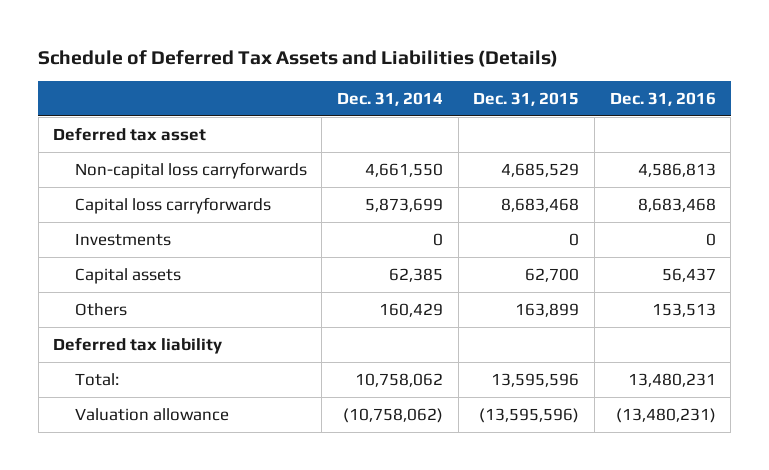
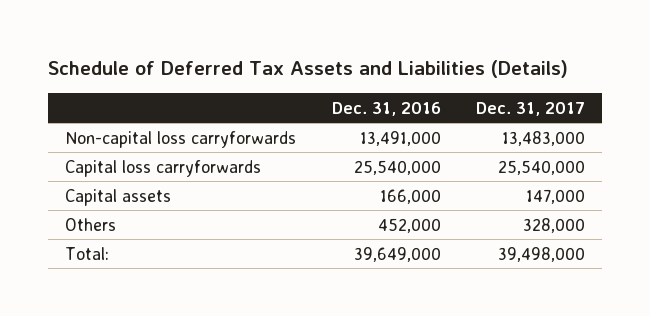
[336,91,443,106] Dec. 31, 2014 -> none
[473,91,580,106] Dec. 31, 2015 -> none
none -> [475,101,585,116] Dec. 31, 2017
[53,126,207,141] Deferred tax asset -> none
[74,232,171,246] Investments -> none
[53,336,223,354] Deferred tax liability -> none
[74,407,229,421] Valuation allowance -> none
[637,162,716,177] 4,586,813 -> [359,130,441,146] 13,491,000
[637,197,716,212] 8,683,468 -> [353,159,441,175] 25,540,000
[661,267,716,282] 56,437 -> [379,188,441,204] 166,000
[651,302,716,317] 153,513 -> [377,217,441,233] 452,000
[627,372,716,387] 13,480,231 -> [353,246,441,262] 39,649,000

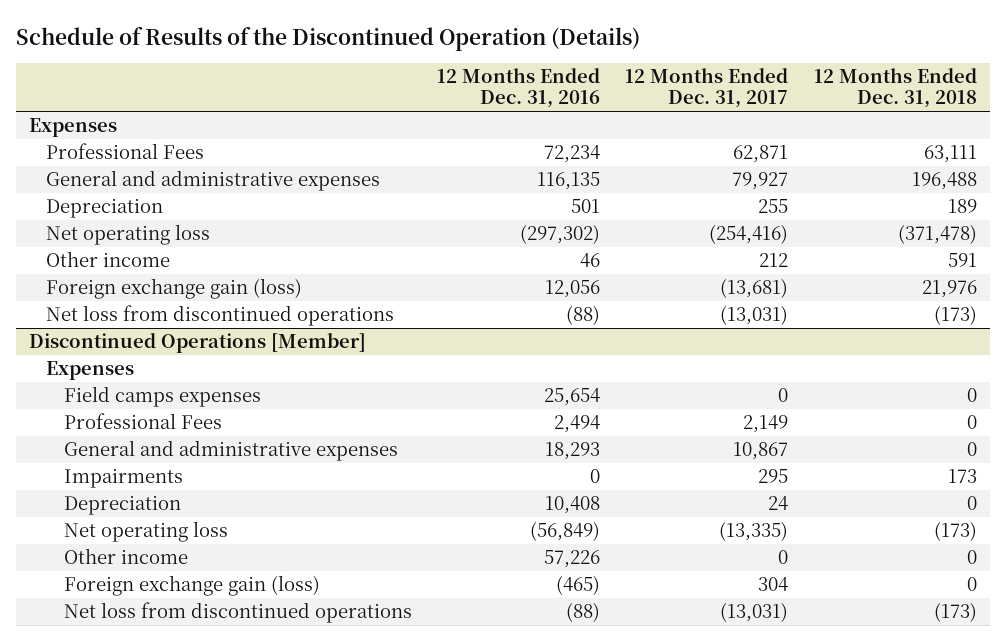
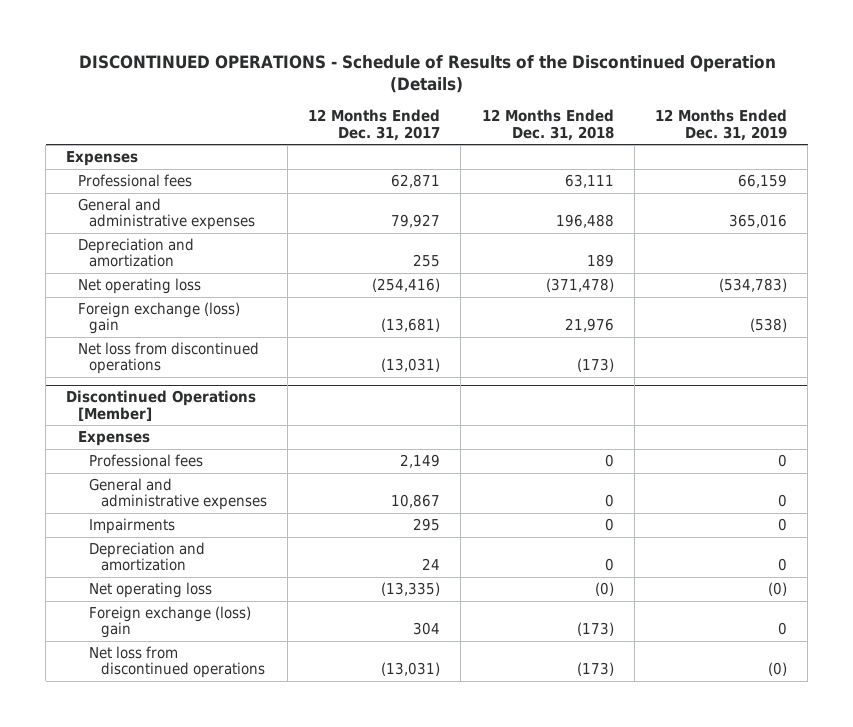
[16,26,641,51] Schedule of Results of the Discontinued Operation (Details) -> [78,54,776,93] DISCONTINUED OPERATIONS - Schedule of Results of the Discontinued Operation (Details)
[436,68,600,109] 12 Months Ended Dec. 31, 2016 -> none
none -> [655,109,788,141] 12 Months Ended Dec. 31, 2019
[46,143,205,160] Professional Fees -> [77,174,192,188] Professional fees
[46,198,164,219] Depreciation -> [77,238,194,268] Depreciation and amortization
[46,251,171,268] Other income -> none
[46,278,303,300] Foreign exchange gain (loss) -> [77,302,240,335] Foreign exchange (loss) gain
[63,386,261,408] Field camps expenses -> none
[63,413,222,430] Professional Fees -> [89,454,204,468] Professional fees
[63,548,188,565] Other income -> none
[947,469,977,484] 173 -> [604,518,614,532] 0
[63,495,181,516] Depreciation -> [89,542,206,572] Depreciation and amortization
[933,521,977,542] (173) -> [594,582,614,597] (0)
[63,575,320,597] Foreign exchange gain (loss) -> [89,606,252,639] Foreign exchange (loss) gain
[966,577,977,592] 0 -> [576,622,614,637] (173)

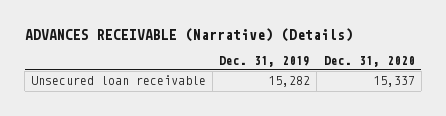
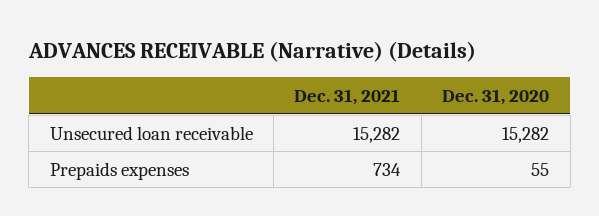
[219,55,311,67] Dec. 31, 2019 -> none
none -> [294,88,401,105] Dec. 31, 2021
[372,76,415,88] 15,337 -> [502,126,550,143] 15,282
none -> [49,161,189,180] Prepaids expenses

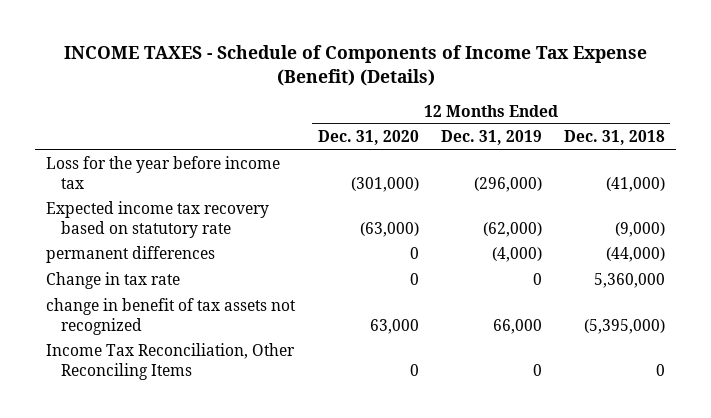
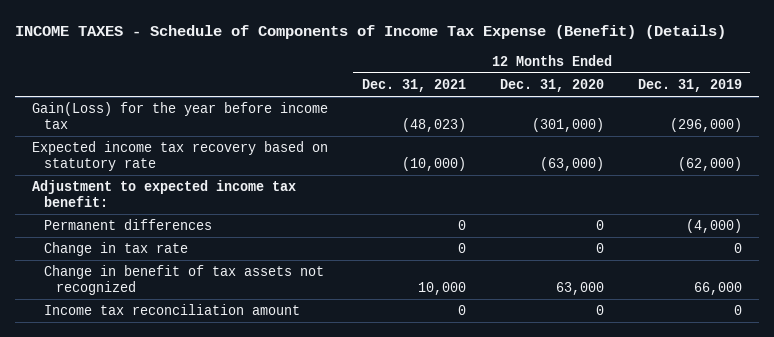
[563,130,665,146] Dec. 31, 2018 -> none
none -> [361,79,466,93] Dec. 31, 2021
[46,156,281,189] Loss for the year before income tax -> [31,102,328,130] Gain(Loss) for the year before income tax
none -> [31,180,296,208] Adjustment to expected income tax benefit:
[46,246,216,264] permanent differences -> [43,219,212,231] Permanent differences
[46,298,297,335] change in benefit of tax assets not recognized -> [43,265,324,296] Change in benefit of tax assets not recognized
[46,343,296,380] Income Tax Reconciliation, Other Reconciling Items -> [43,304,300,316] Income tax reconciliation amount

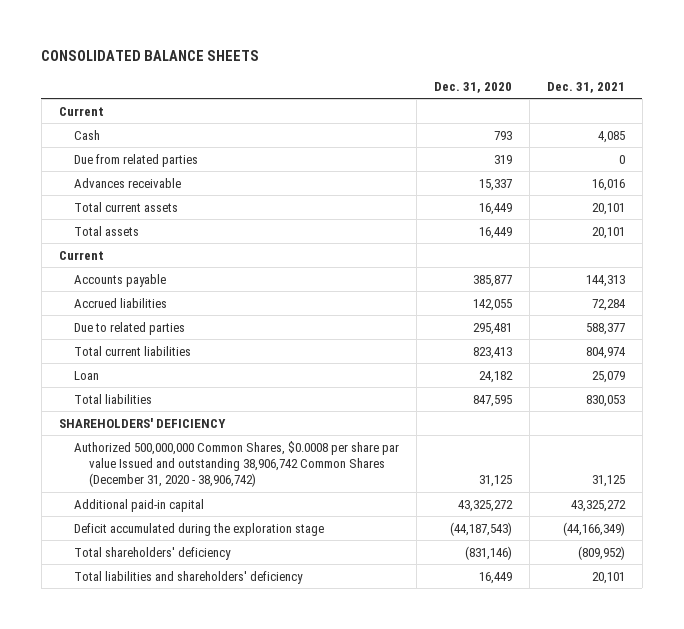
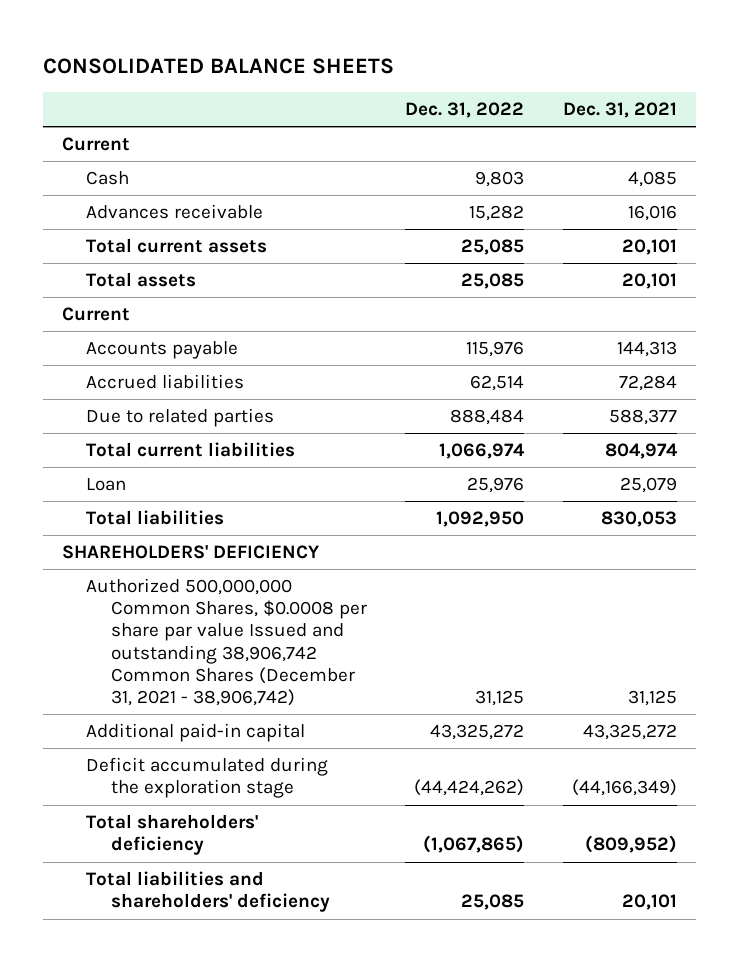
[433,81,512,93] Dec. 31, 2020 -> none
none -> [405,101,525,118] Dec. 31, 2022
[74,153,199,167] Due from related parties -> none
[74,440,400,488] Authorized 500,000,000 Common Shares, $0.0008 per share par value Issued and outstanding 38,906,742 Common Shares (December 31, 2020 - 38,906,742) -> [86,578,367,706] Authorized 500,000,000 Common Shares, $0.0008 per share par value Issued and outstanding 38,906,742 Common Shares (December 31, 2021 - 38,906,742)

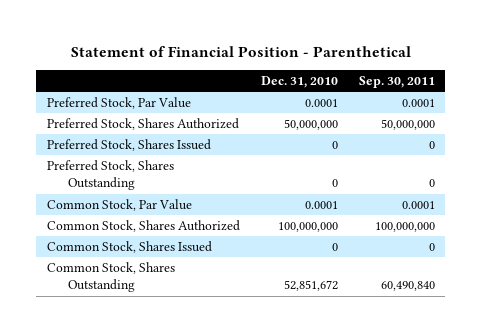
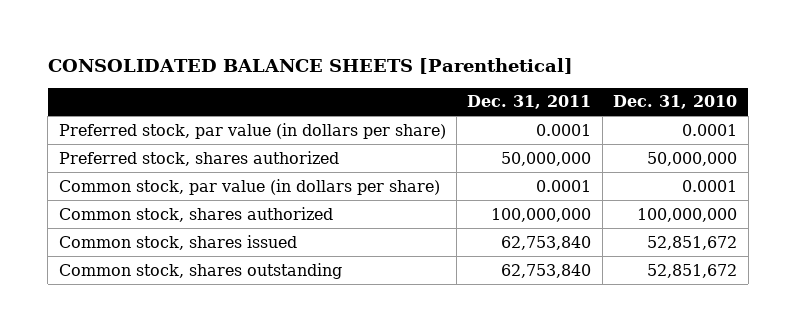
[70,45,411,57] Statement of Financial Position - Parenthetical -> [47,58,573,75] CONSOLIDATED BALANCE SHEETS [Parenthetical]
[358,76,435,89] Sep. 30, 2011 -> none
none -> [467,95,592,110] Dec. 31, 2011
[46,139,211,152] Preferred Stock, Shares Issued -> none
[46,160,174,191] Preferred Stock, Shares Outstanding -> none
[46,97,191,110] Preferred Stock, Par Value -> [58,122,446,139] Preferred stock, par value (in dollars per share)
[46,118,239,131] Preferred Stock, Shares Authorized -> [58,150,339,166] Preferred stock, shares authorized
[46,199,192,212] Common Stock, Par Value -> [58,178,440,195] Common stock, par value (in dollars per share)
[46,220,240,233] Common Stock, Shares Authorized -> [58,206,333,222] Common stock, shares authorized
[46,241,212,254] Common Stock, Shares Issued -> [58,234,297,250] Common stock, shares issued
[331,243,338,252] 0 -> [647,235,738,250] 52,851,672
[46,262,175,293] Common Stock, Shares Outstanding -> [58,262,342,279] Common stock, shares outstanding

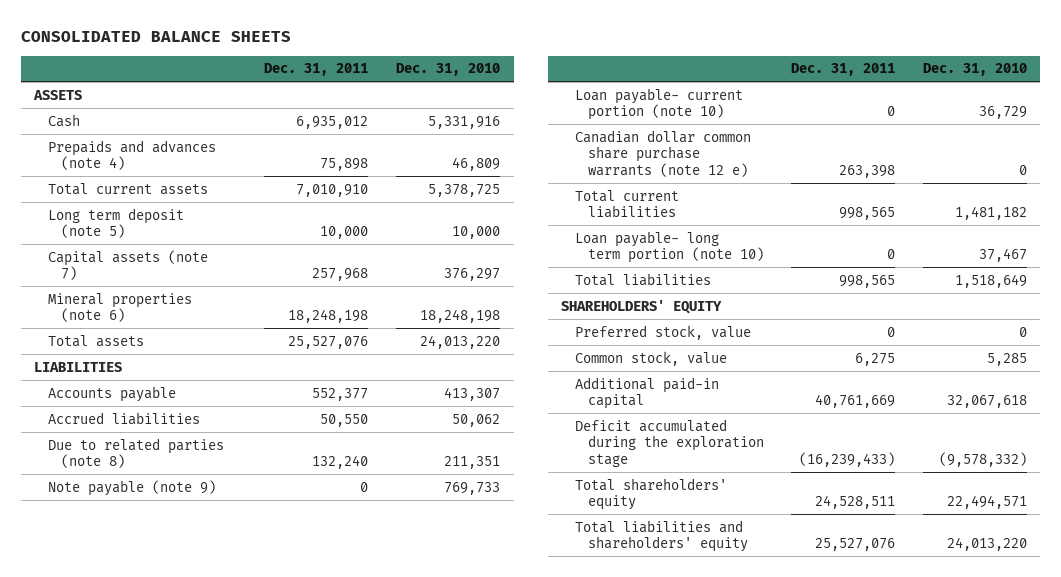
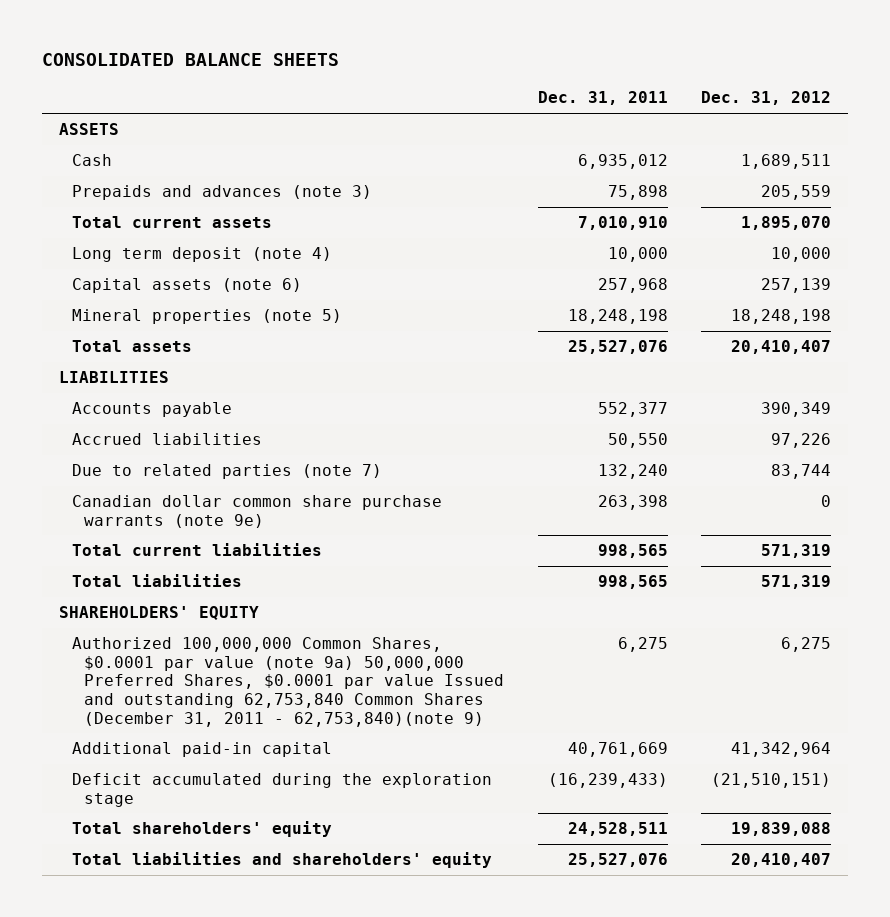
[395,63,500,77] Dec. 31, 2010 -> none
none -> [701,91,832,106] Dec. 31, 2012
[47,139,216,171] Prepaids and advances (note 4) -> [71,185,372,201] Prepaids and advances (note 3)
[47,207,184,239] Long term deposit (note 5) -> [71,247,332,263] Long term deposit (note 4)
[47,249,208,281] Capital assets (note 7) -> [71,278,302,294] Capital assets (note 6)
[47,292,192,323] Mineral properties (note 6) -> [71,309,342,325] Mineral properties (note 5)
[47,479,216,496] Note payable (note 9) -> none
[574,87,743,121] Loan payable- current portion (note 10) -> none
[47,437,224,469] Due to related parties (note 8) -> [71,464,382,480] Due to related parties (note 7)
[574,129,751,177] Canadian dollar common share purchase warrants (note 12 e) -> [71,495,442,528] Canadian dollar common share purchase warrants (note 9e)
[574,230,764,264] Loan payable- long term portion (note 10) -> none
[574,324,751,340] Preferred stock, value -> none
[574,350,727,366] Common stock, value -> [71,637,505,727] Authorized 100,000,000 Common Shares, $0.0001 par value (note 9a) 50,000,000 Preferred Shares, $0.0001 par value Issued and outstanding 62,753,840 Common Shares (December 31, 2011 - 62,753,840)(note 9)

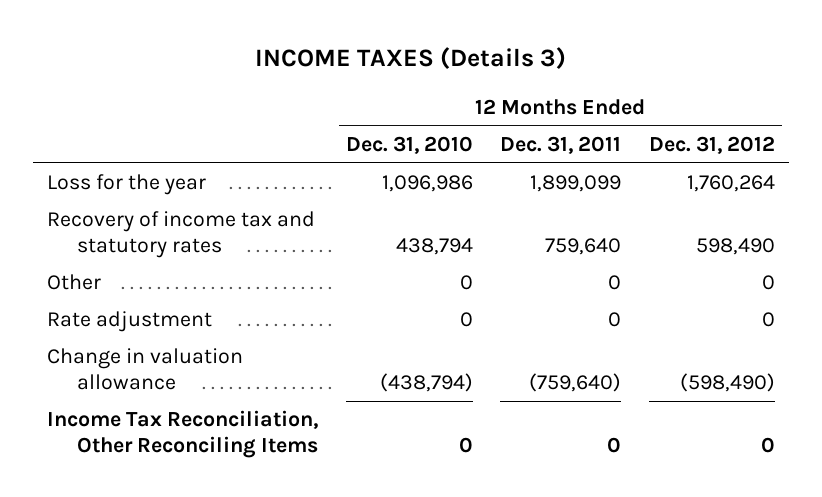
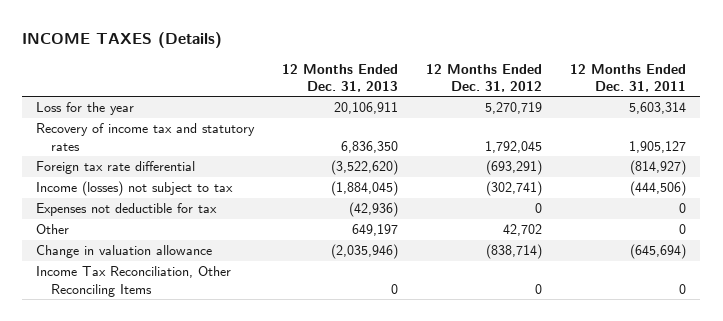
[254,47,566,70] INCOME TAXES (Details 3) -> [22,32,223,49] INCOME TAXES (Details)
[345,135,473,154] Dec. 31, 2010 -> none
none -> [282,63,399,92] 12 Months Ended Dec. 31, 2013
[46,311,212,333] Rate adjustment -> none
[530,175,622,193] 1,899,099 -> [629,102,687,115] 5,603,314
[687,175,776,193] 1,760,264 -> [485,102,543,115] 5,270,719
[545,238,622,256] 759,640 -> [629,140,687,153] 1,905,127
[696,238,776,256] 598,490 -> [485,140,543,153] 1,792,045
none -> [36,161,196,175] Foreign tax rate differential
none -> [36,181,234,197] Income (losses) not subject to tax
none -> [36,203,218,217] Expenses not deductible for tax
[762,275,776,291] 0 -> [503,224,543,237] 42,702
[529,373,622,393] (759,640) -> [630,244,687,260] (645,694)
[680,373,776,393] (598,490) -> [486,244,543,260] (838,714)

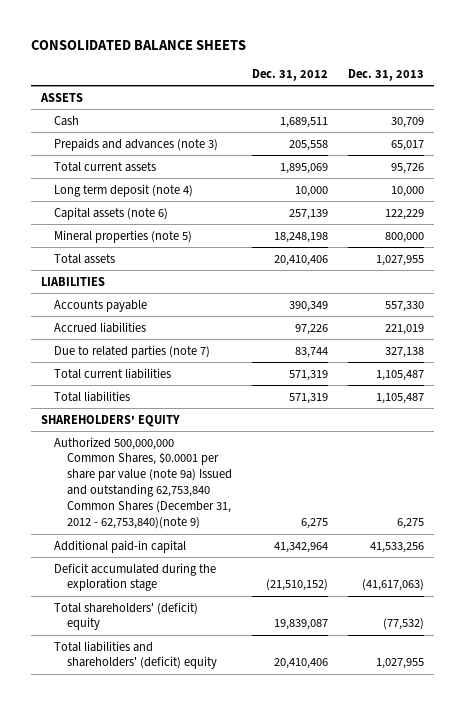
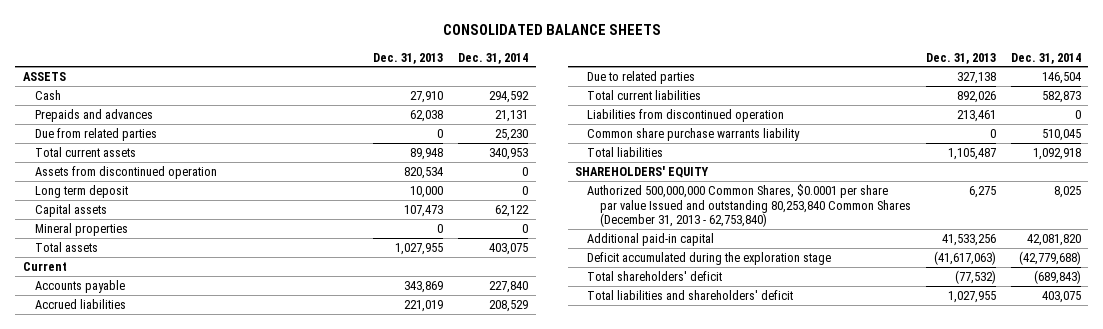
[252,69,329,82] Dec. 31, 2012 -> none
none -> [458,52,529,64] Dec. 31, 2014
[391,116,425,128] 30,709 -> [410,90,444,103] 27,910
[53,137,218,151] Prepaids and advances (note 3) -> [35,108,154,122] Prepaids and advances
[391,139,425,151] 65,017 -> [410,109,444,122] 62,038
none -> [35,127,158,141] Due from related parties
[391,162,425,174] 95,726 -> [410,147,444,160] 89,948
none -> [35,165,218,179] Assets from discontinued operation
[53,183,193,197] Long term deposit (note 4) -> [35,184,129,198] Long term deposit
[53,206,168,220] Capital assets (note 6) -> [35,203,108,217] Capital assets
[385,208,425,220] 122,229 -> [404,204,444,217] 107,473
[53,229,192,243] Mineral properties (note 5) -> [35,222,129,236] Mineral properties
[385,231,425,243] 800,000 -> [437,223,444,233] 0
[40,276,105,286] LIABILITIES -> none
none -> [22,261,67,271] Current
[385,300,425,312] 557,330 -> [404,280,444,293] 343,869
[53,344,210,358] Due to related parties (note 7) -> [587,70,696,84] Due to related parties
[376,369,425,381] 1,105,487 -> [956,90,996,103] 892,026
none -> [587,108,785,122] Liabilities from discontinued operation
none -> [587,127,801,141] Common share purchase warrants liability
[53,436,233,530] Authorized 500,000,000 Common Shares, $0.0001 per share par value (note 9a) Issued and outstanding 62,753,840 Common Shares (December 31, 2012 - 62,753,840)(note 9) -> [587,183,911,228] Authorized 500,000,000 Common Shares, $0.0001 per share par value Issued and outstanding 80,253,840 Common Shares (December 31, 2013 - 62,753,840)
[53,601,198,631] Total shareholders' (deficit) equity -> [587,270,723,281] Total shareholders' deficit
[53,640,218,670] Total liabilities and shareholders' (deficit) equity -> [587,289,794,300] Total liabilities and shareholders' deficit

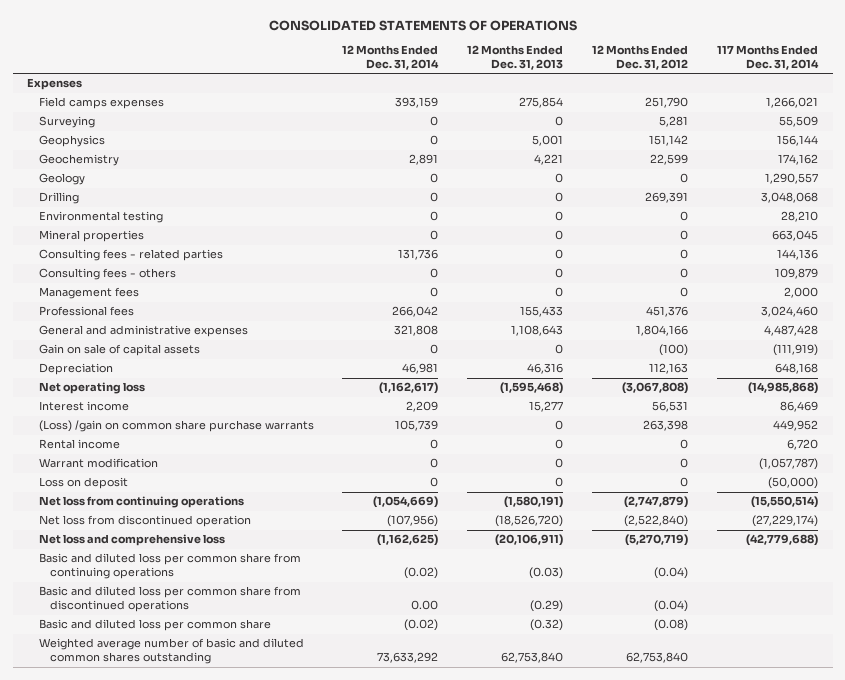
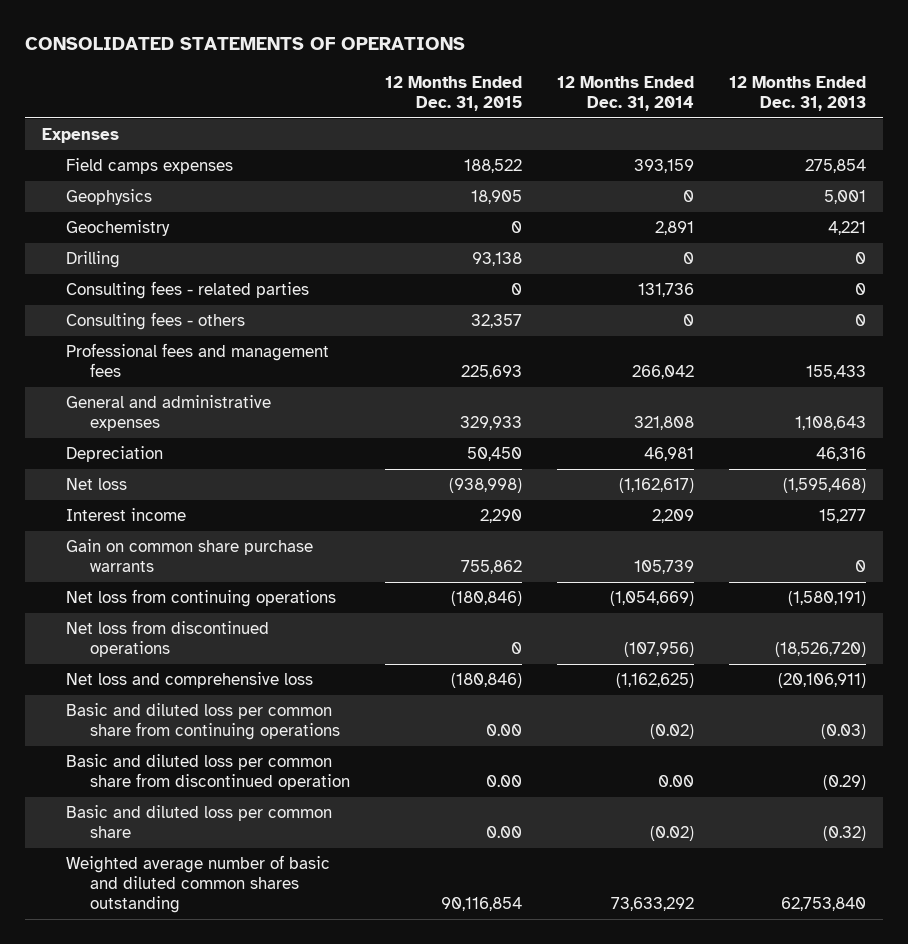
[592,45,689,70] 12 Months Ended Dec. 31, 2012 -> none
[717,45,820,70] 117 Months Ended Dec. 31, 2014 -> none
none -> [384,76,522,112] 12 Months Ended Dec. 31, 2015
[38,116,95,129] Surveying -> none
[38,173,85,186] Geology -> none
[38,211,163,224] Environmental testing -> none
[38,230,144,243] Mineral properties -> none
[38,287,139,300] Management fees -> none
[38,306,134,317] Professional fees -> [66,342,330,378] Professional fees and management fees
[38,344,200,357] Gain on sale of capital assets -> none
[38,382,145,395] Net operating loss -> [66,477,128,490] Net loss
[38,439,120,450] Rental income -> none
[38,458,158,469] Warrant modification -> none
[38,477,128,490] Loss on deposit -> none
[38,420,314,433] (Loss) /gain on common share purchase warrants -> [66,538,314,573] Gain on common share purchase warrants
[38,515,251,528] Net loss from discontinued operation -> [66,619,270,658] Net loss from discontinued operations
[38,586,301,613] Basic and diluted loss per common share from discontinued operations -> [66,753,350,791] Basic and diluted loss per common share from discontinued operation

